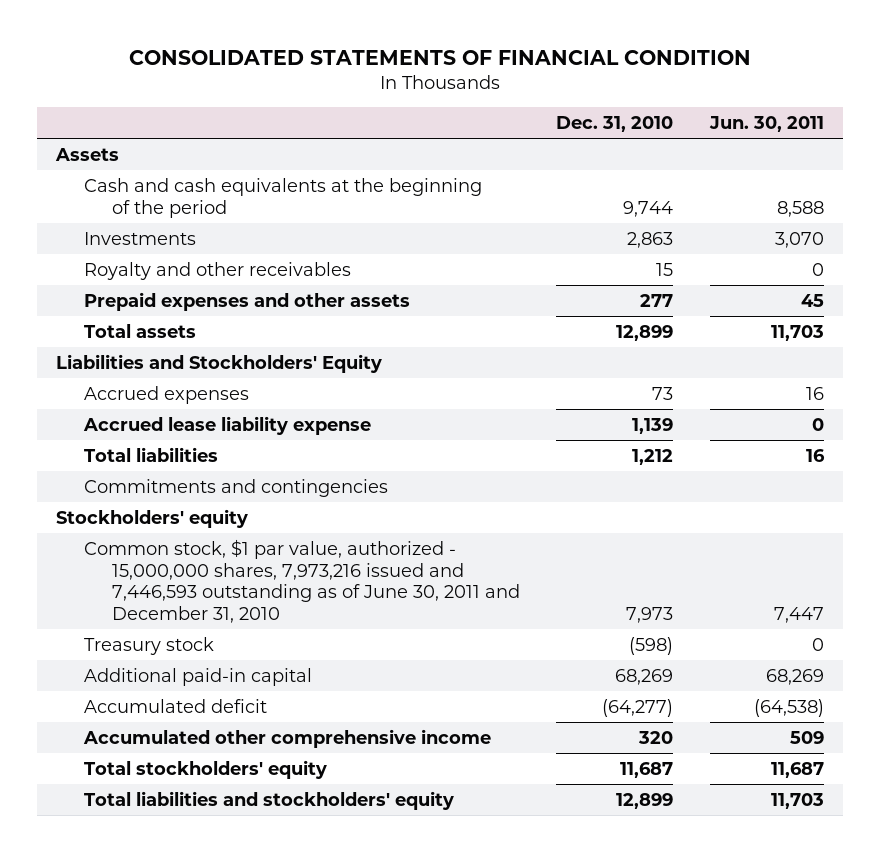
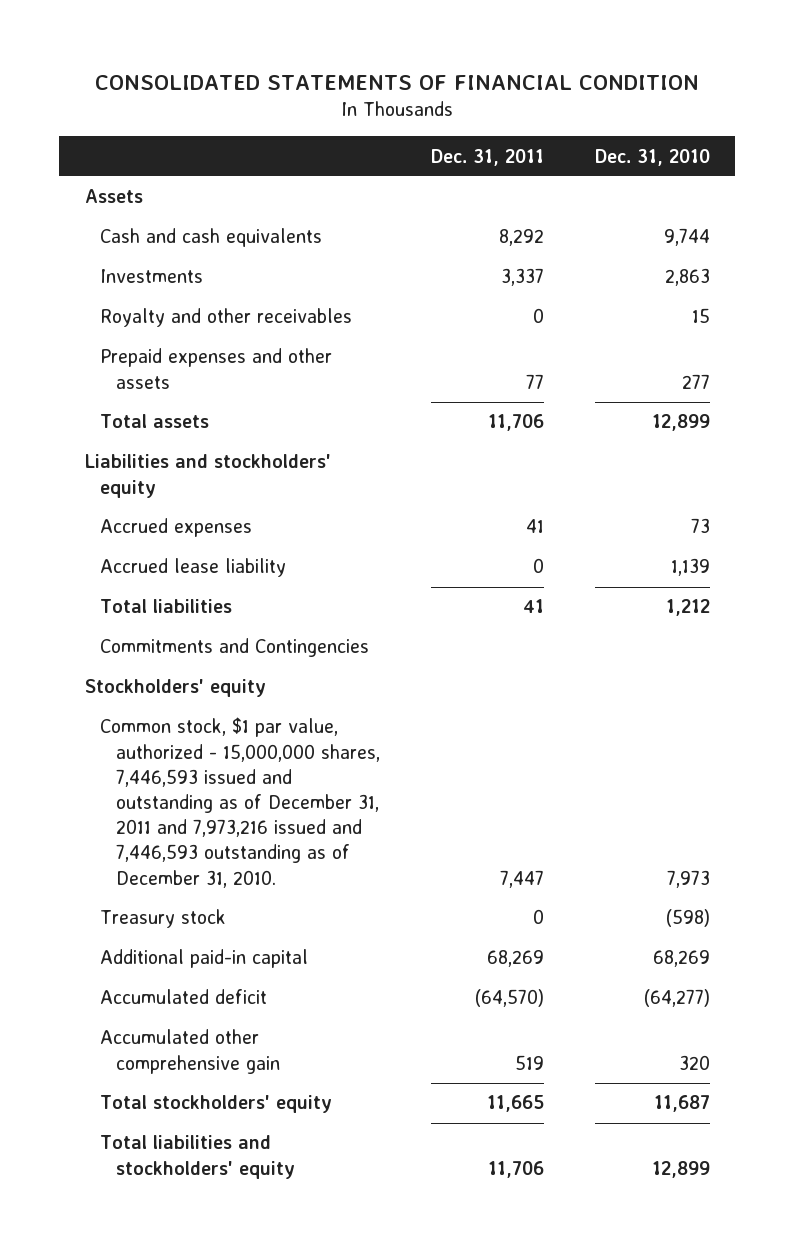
[709,116,825,133] Jun. 30, 2011 -> none
none -> [430,148,544,166] Dec. 31, 2011
[83,177,482,218] Cash and cash equivalents at the beginning of the period -> [100,228,323,248] Cash and cash equivalents
[55,353,382,373] Liabilities and Stockholders' Equity -> [84,454,331,498] Liabilities and stockholders' equity
[82,415,371,435] Accrued lease liability expense -> [100,558,287,578] Accrued lease liability
[83,478,388,497] Commitments and contingencies -> [100,638,370,658] Commitments and Contingencies
[83,538,520,624] Common stock, $1 par value, authorized - 15,000,000 shares, 7,973,216 issued and 7,446,593 outstanding as of June 30, 2011 and December 31, 2010 -> [100,717,380,888] Common stock, $1 par value, authorized - 15,000,000 shares, 7,446,593 issued and outstanding as of December 31, 2011 and 7,973,216 issued and 7,446,593 outstanding as of December 31, 2010.
[82,728,491,748] Accumulated other comprehensive income -> [100,1029,280,1074] Accumulated other comprehensive gain

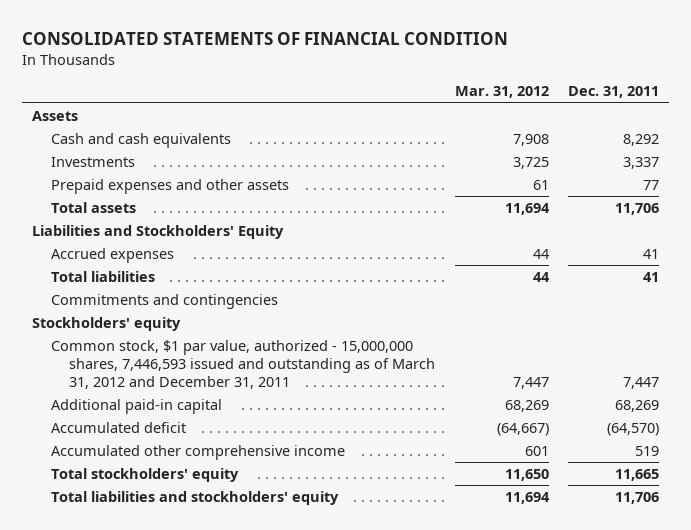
[594,148,710,166] Dec. 31, 2010 -> none
none -> [454,86,549,99] Mar. 31, 2012
[100,308,353,328] Royalty and other receivables -> none
[84,454,331,498] Liabilities and stockholders' equity -> [32,224,285,239] Liabilities and Stockholders' Equity
[100,558,287,578] Accrued lease liability -> none
[100,638,370,658] Commitments and Contingencies -> [50,293,278,309] Commitments and contingencies
[100,909,227,929] Treasury stock -> none
[100,717,380,888] Common stock, $1 par value, authorized - 15,000,000 shares, 7,446,593 issued and outstanding as of December 31, 2011 and 7,973,216 issued and 7,446,593 outstanding as of December 31, 2010. -> [50,339,435,389] Common stock, $1 par value, authorized - 15,000,000 shares, 7,446,593 issued and outstanding as of March 31, 2012 and December 31, 2011
[100,1029,280,1074] Accumulated other comprehensive gain -> [50,444,345,460] Accumulated other comprehensive income

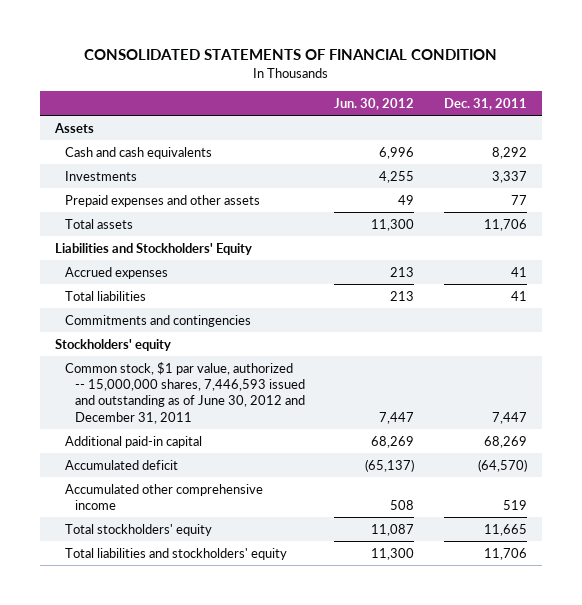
[454,86,549,99] Mar. 31, 2012 -> none
none -> [334,98,415,111] Jun. 30, 2012
[50,339,435,389] Common stock, $1 par value, authorized - 15,000,000 shares, 7,446,593 issued and outstanding as of March 31, 2012 and December 31, 2011 -> [64,361,305,424] Common stock, $1 par value, authorized -- 15,000,000 shares, 7,446,593 issued and outstanding as of June 30, 2012 and December 31, 2011

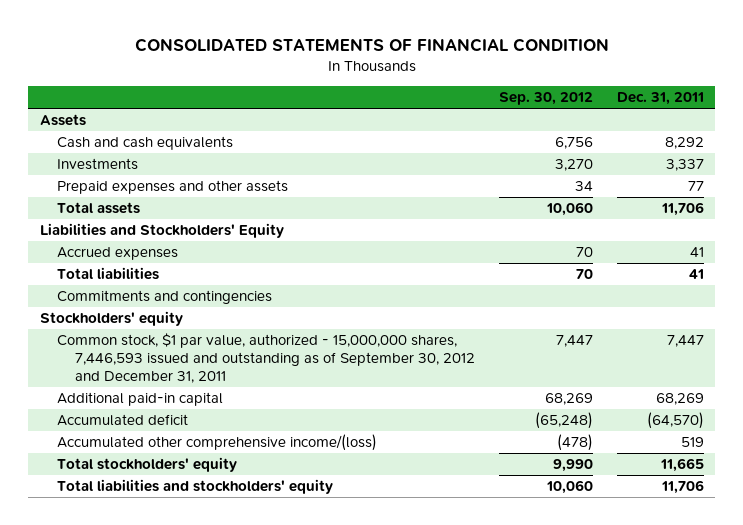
[334,98,415,111] Jun. 30, 2012 -> none
none -> [498,92,593,106] Sep. 30, 2012
[64,361,305,424] Common stock, $1 par value, authorized -- 15,000,000 shares, 7,446,593 issued and outstanding as of June 30, 2012 and December 31, 2011 -> [57,333,476,384] Common stock, $1 par value, authorized - 15,000,000 shares, 7,446,593 issued and outstanding as of September 30, 2012 and December 31, 2011
[64,483,263,511] Accumulated other comprehensive income -> [57,434,378,452] Accumulated other comprehensive income/(loss)

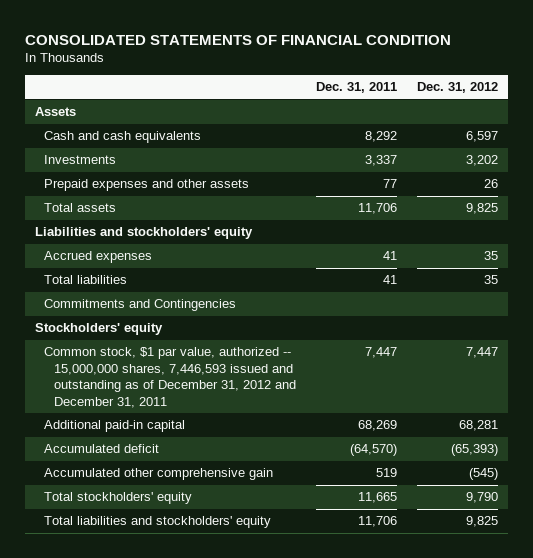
[498,92,593,106] Sep. 30, 2012 -> none
none -> [417,82,499,94] Dec. 31, 2012
[39,223,284,239] Liabilities and Stockholders' Equity -> [35,227,254,240] Liabilities and stockholders' equity
[57,290,273,305] Commitments and contingencies -> [44,299,237,312] Commitments and Contingencies
[57,333,476,384] Common stock, $1 par value, authorized - 15,000,000 shares, 7,446,593 issued and outstanding as of September 30, 2012 and December 31, 2011 -> [44,347,296,408] Common stock, $1 par value, authorized -- 15,000,000 shares, 7,446,593 issued and outstanding as of December 31, 2012 and December 31, 2011
[57,434,378,452] Accumulated other comprehensive income/(loss) -> [44,468,274,481] Accumulated other comprehensive gain

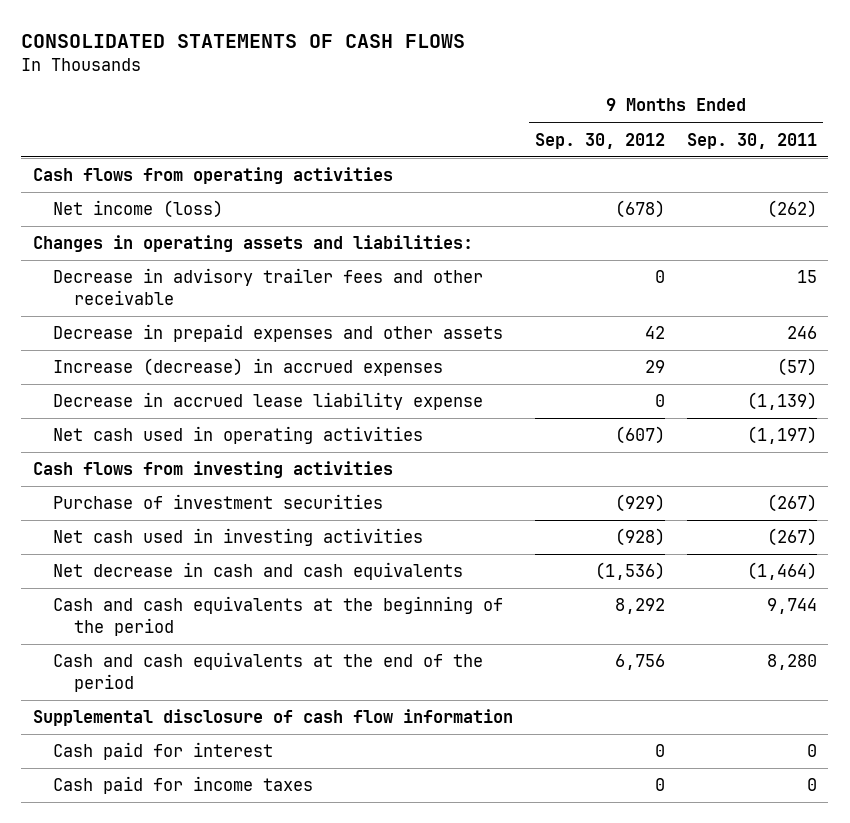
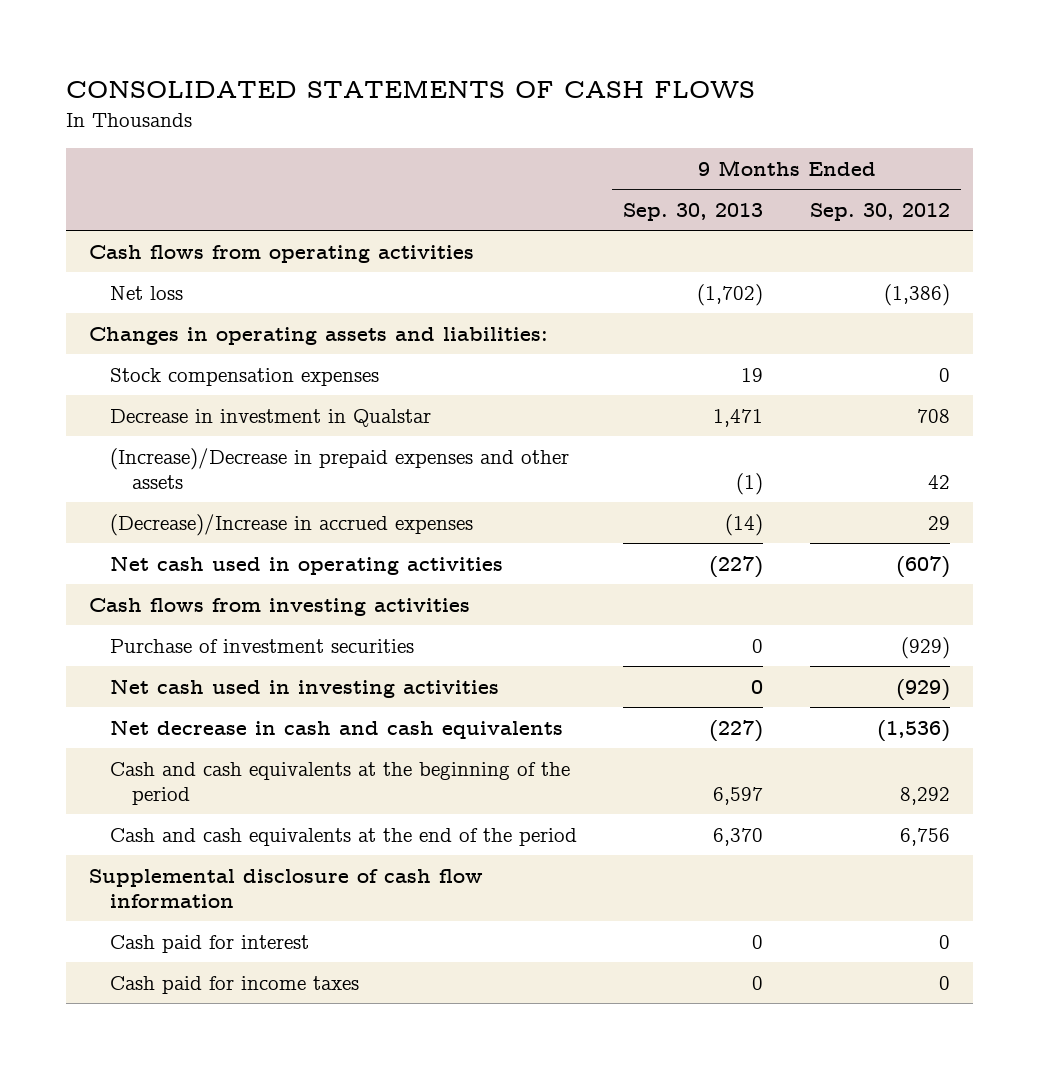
[687,132,818,149] Sep. 30, 2011 -> none
none -> [623,202,764,221] Sep. 30, 2013
[53,200,224,219] Net income (loss) -> [110,285,184,300] Net loss
[614,200,665,219] (678) -> [883,283,950,306] (1,386)
[53,268,484,305] Decrease in advisory trailer fees and other receivable -> none
[53,392,484,411] Decrease in accrued lease liability expense -> none
none -> [110,367,380,386] Stock compensation expenses
none -> [110,408,432,427] Decrease in investment in Qualstar
[53,324,504,343] Decrease in prepaid expenses and other assets -> [110,447,570,489] (Increase)/Decrease in prepaid expenses and other assets
[53,358,444,377] Increase (decrease) in accrued expenses -> [110,513,474,536] (Decrease)/Increase in accrued expenses
[614,528,665,547] (928) -> [895,678,950,701] (929)

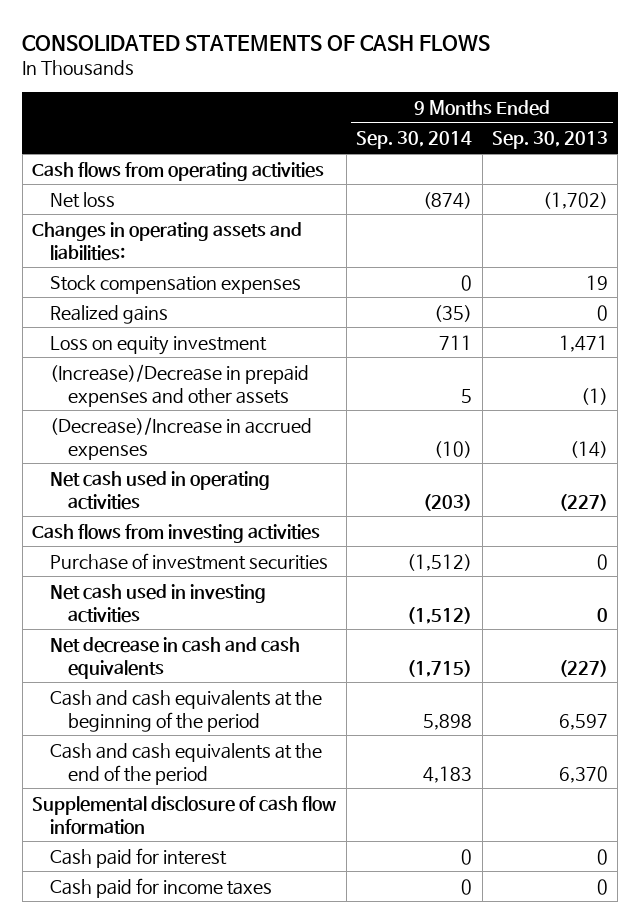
[809,202,950,221] Sep. 30, 2012 -> none
none -> [356,131,473,150] Sep. 30, 2014
none -> [50,304,169,324] Realized gains
[110,408,432,427] Decrease in investment in Qualstar -> [50,335,268,355] Loss on equity investment

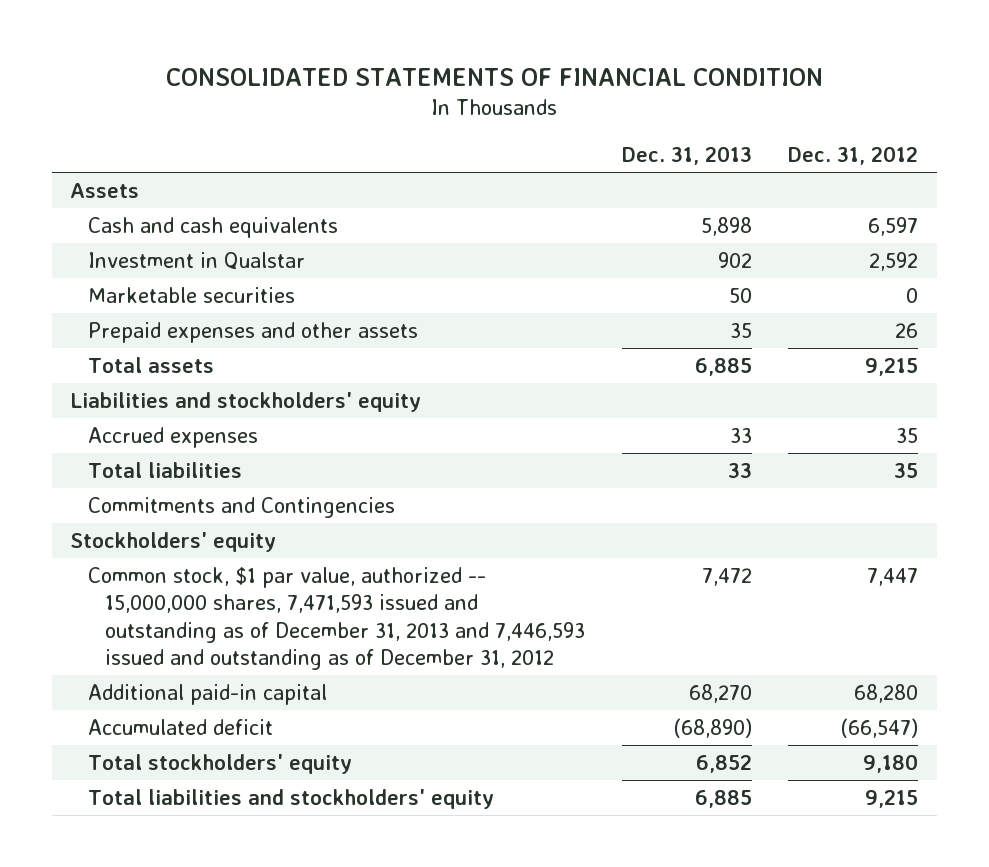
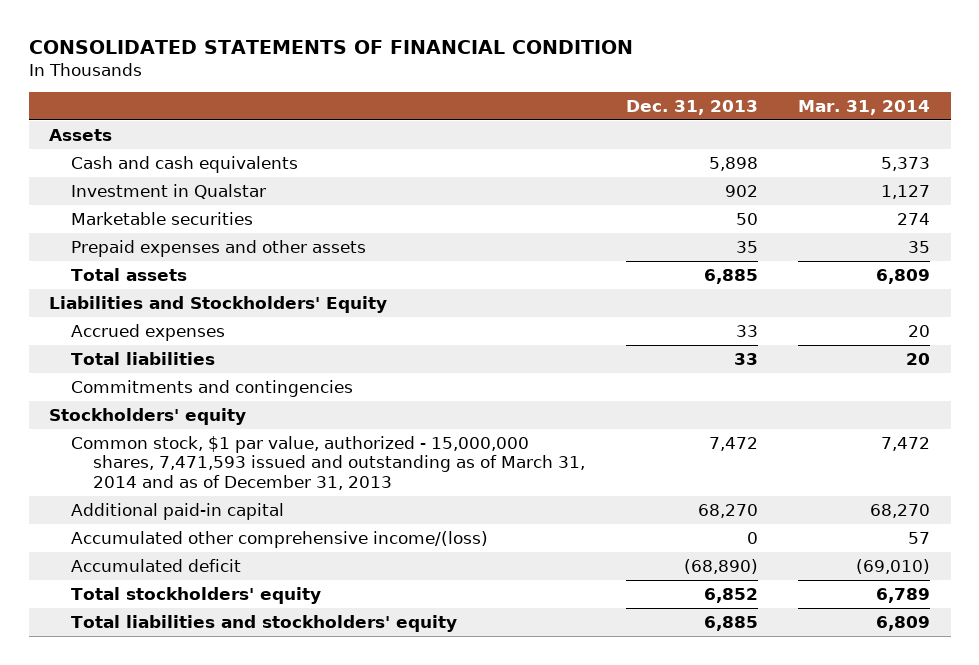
[788,146,919,166] Dec. 31, 2012 -> none
none -> [798,99,931,115] Mar. 31, 2014
[70,391,422,412] Liabilities and stockholders' equity -> [48,295,387,313] Liabilities and Stockholders' Equity
[87,496,395,518] Commitments and Contingencies -> [70,379,353,397] Commitments and contingencies
[87,566,585,671] Common stock, $1 par value, authorized -- 15,000,000 shares, 7,471,593 issued and outstanding as of December 31, 2013 and 7,446,593 issued and outstanding as of December 31, 2012 -> [70,435,585,491] Common stock, $1 par value, authorized - 15,000,000 shares, 7,471,593 issued and outstanding as of March 31, 2014 and as of December 31, 2013
none -> [70,530,488,548] Accumulated other comprehensive income/(loss)

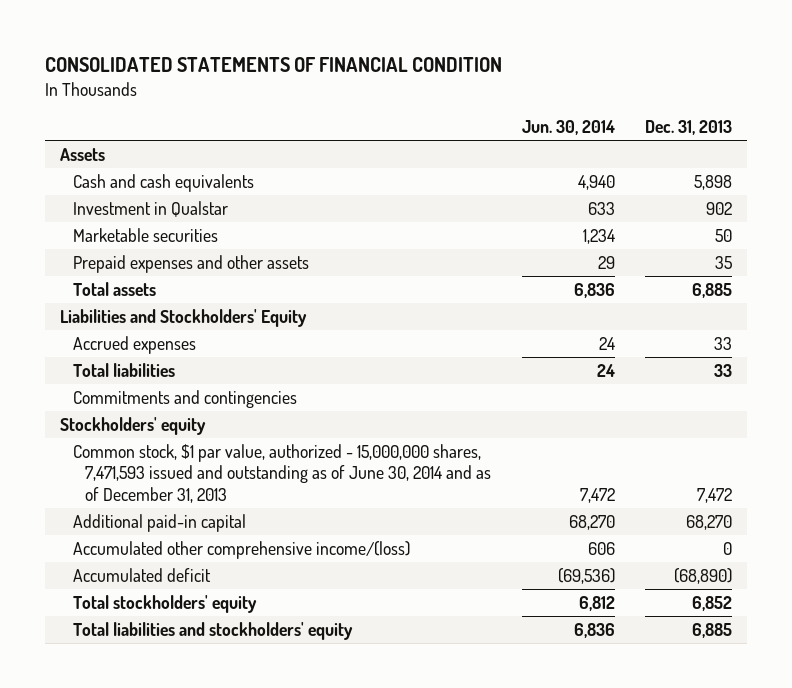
[798,99,931,115] Mar. 31, 2014 -> none
none -> [521,119,615,135] Jun. 30, 2014
[70,435,585,491] Common stock, $1 par value, authorized - 15,000,000 shares, 7,471,593 issued and outstanding as of March 31, 2014 and as of December 31, 2013 -> [72,444,492,503] Common stock, $1 par value, authorized - 15,000,000 shares, 7,471,593 issued and outstanding as of June 30, 2014 and as of December 31, 2013

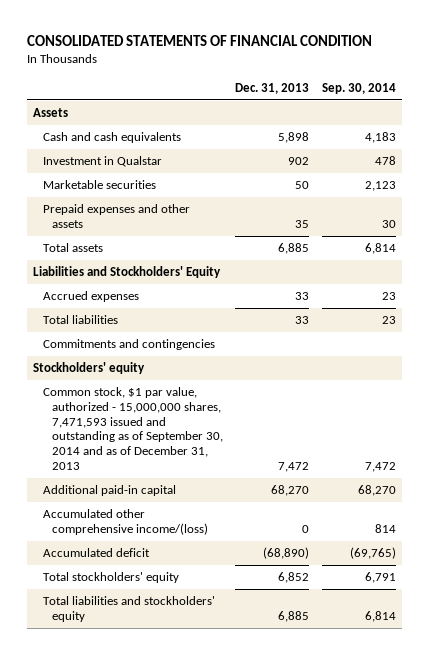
[521,119,615,135] Jun. 30, 2014 -> none
none -> [321,82,396,94] Sep. 30, 2014
[72,444,492,503] Common stock, $1 par value, authorized - 15,000,000 shares, 7,471,593 issued and outstanding as of June 30, 2014 and as of December 31, 2013 -> [42,387,224,470] Common stock, $1 par value, authorized - 15,000,000 shares, 7,471,593 issued and outstanding as of September 30, 2014 and as of December 31, 2013

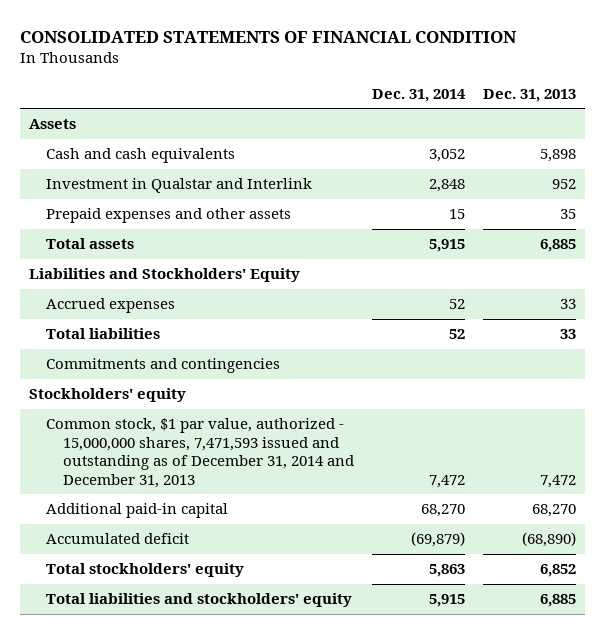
[321,82,396,94] Sep. 30, 2014 -> none
none -> [372,88,467,102] Dec. 31, 2014
[42,180,156,190] Marketable securities -> none
[42,156,162,168] Investment in Qualstar -> [46,178,313,194] Investment in Qualstar and Interlink
[288,157,310,166] 902 -> [551,179,576,190] 952
[42,387,224,470] Common stock, $1 par value, authorized - 15,000,000 shares, 7,471,593 issued and outstanding as of September 30, 2014 and as of December 31, 2013 -> [46,418,355,488] Common stock, $1 par value, authorized - 15,000,000 shares, 7,471,593 issued and outstanding as of December 31, 2014 and December 31, 2013
[42,509,209,535] Accumulated other comprehensive income/(loss) -> none

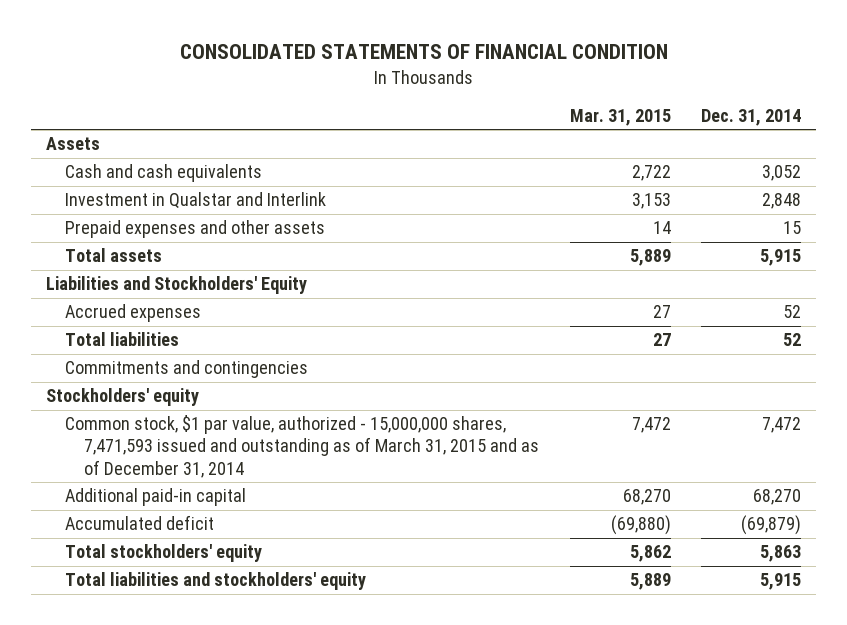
[482,88,576,102] Dec. 31, 2013 -> none
none -> [569,109,671,127] Mar. 31, 2015
[46,418,355,488] Common stock, $1 par value, authorized - 15,000,000 shares, 7,471,593 issued and outstanding as of December 31, 2014 and December 31, 2013 -> [65,415,540,478] Common stock, $1 par value, authorized - 15,000,000 shares, 7,471,593 issued and outstanding as of March 31, 2015 and as of December 31, 2014

